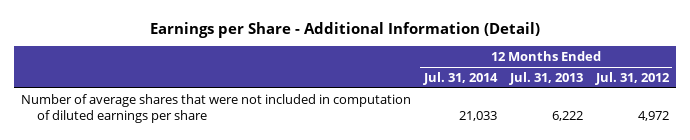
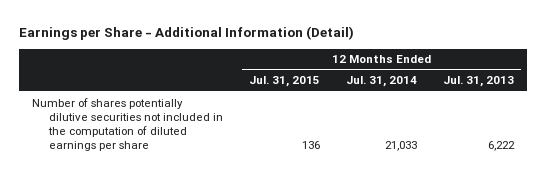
[594,71,670,85] Jul. 31, 2012 -> none
none -> [248,76,320,88] Jul. 31, 2015
[20,93,411,123] Number of average shares that were not included in computation of diluted earnings per share -> [32,97,223,151] Number of shares potentially dilutive securities not included in the computation of diluted earnings per share

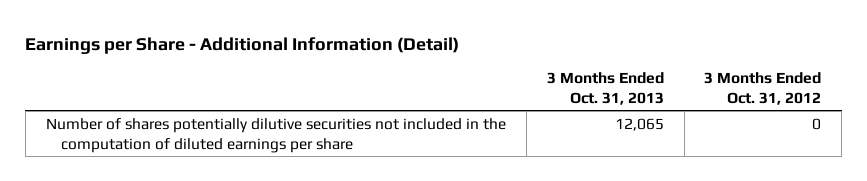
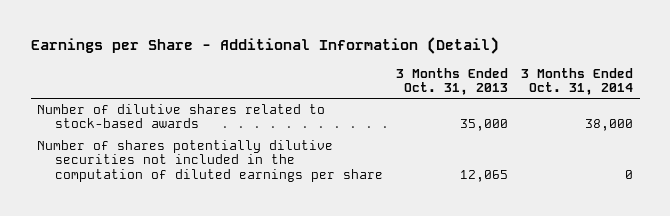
[704,71,822,105] 3 Months Ended Oct. 31, 2012 -> none
none -> [520,67,633,96] 3 Months Ended Oct. 31, 2014
none -> [37,103,326,129] Number of dilutive shares related to stock-based awards

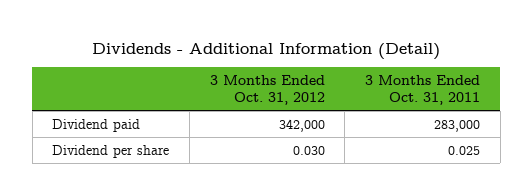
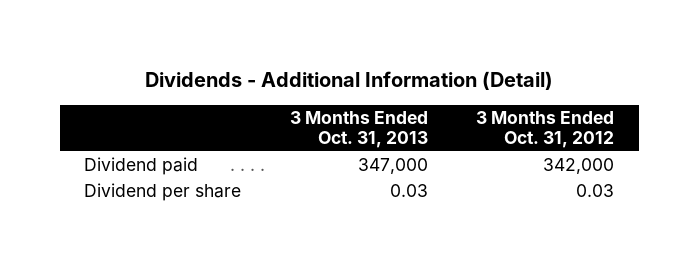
[365,75,481,105] 3 Months Ended Oct. 31, 2011 -> none
none -> [289,111,428,149] 3 Months Ended Oct. 31, 2013
[292,145,325,155] 0.030 -> [576,184,615,198] 0.03

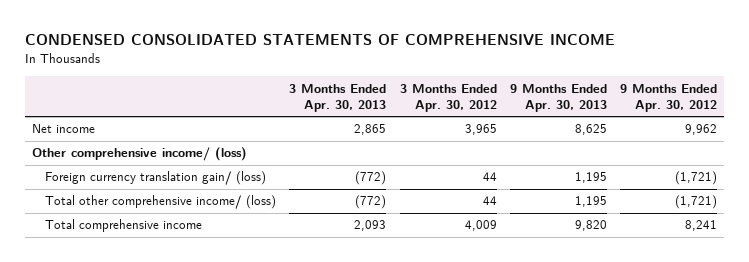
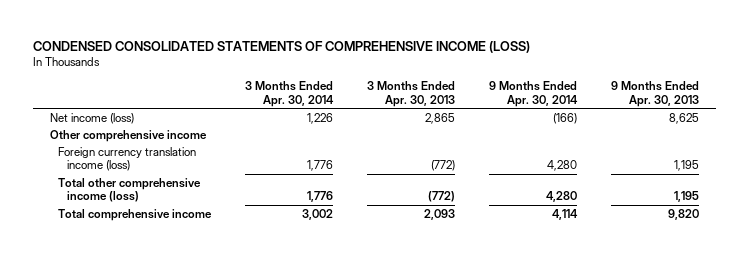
[24,34,615,47] CONDENSED CONSOLIDATED STATEMENTS OF COMPREHENSIVE INCOME -> [32,40,530,53] CONDENSED CONSOLIDATED STATEMENTS OF COMPREHENSIVE INCOME (LOSS)
[399,83,497,112] 3 Months Ended Apr. 30, 2012 -> none
[620,83,718,112] 9 Months Ended Apr. 30, 2012 -> none
none -> [245,81,335,107] 3 Months Ended Apr. 30, 2014
none -> [489,81,579,107] 9 Months Ended Apr. 30, 2014
[31,124,95,134] Net income -> [49,112,134,124] Net income (loss)
[31,147,247,162] Other comprehensive income/ (loss) -> [49,129,207,142] Other comprehensive income
[44,171,266,186] Foreign currency translation gain/ (loss) -> [58,146,197,172] Foreign currency translation income (loss)
[44,195,276,210] Total other comprehensive income/ (loss) -> [58,177,202,203] Total other comprehensive income (loss)

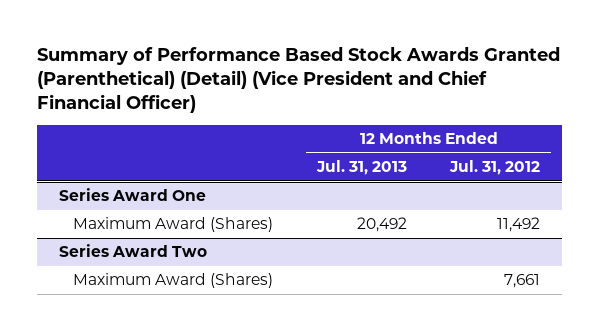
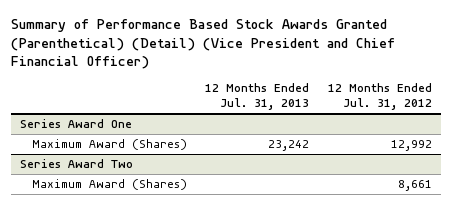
[356,217,407,233] 20,492 -> [268,140,310,152] 23,242
[497,217,541,233] 11,492 -> [390,140,432,152] 12,992
[504,274,541,289] 7,661 -> [397,180,432,192] 8,661

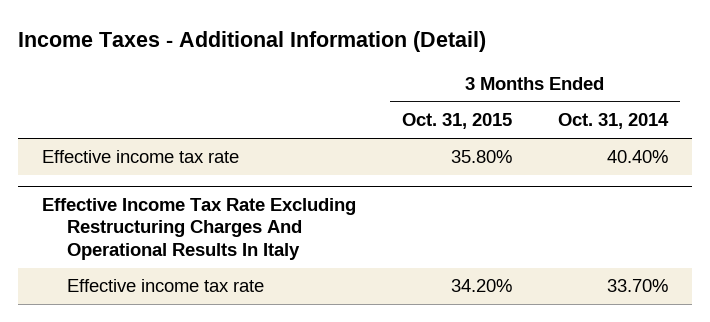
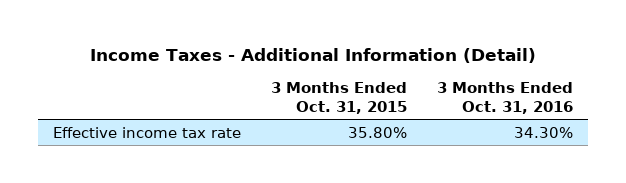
[558,113,670,130] Oct. 31, 2014 -> none
none -> [437,82,574,114] 3 Months Ended Oct. 31, 2016
[41,197,356,261] Effective Income Tax Rate Excluding Restructuring Charges And Operational Results In Italy -> none
[66,279,264,293] Effective income tax rate -> none

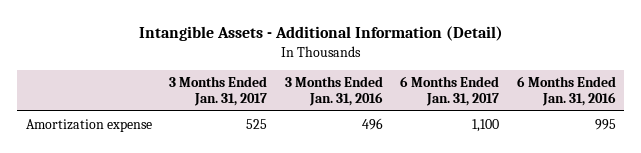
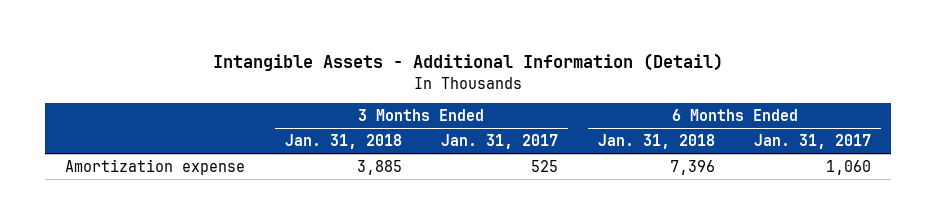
[284,75,383,107] 3 Months Ended Jan. 31, 2016 -> none
[516,75,616,107] 6 Months Ended Jan. 31, 2016 -> none
none -> [284,134,402,150] Jan. 31, 2018
none -> [597,134,715,150] Jan. 31, 2018
[472,118,500,132] 1,100 -> [826,159,872,175] 1,060

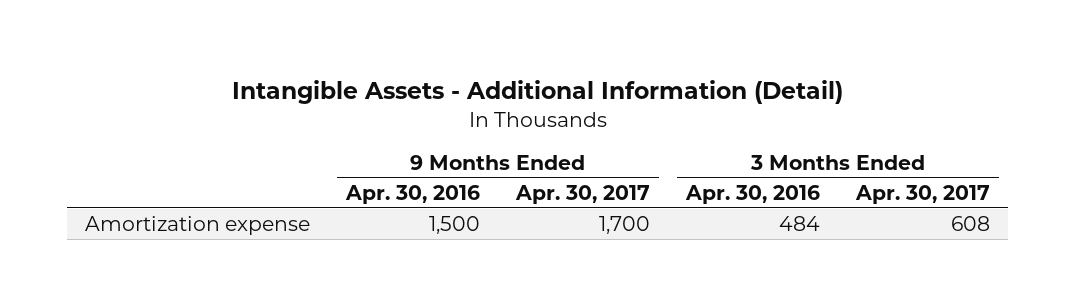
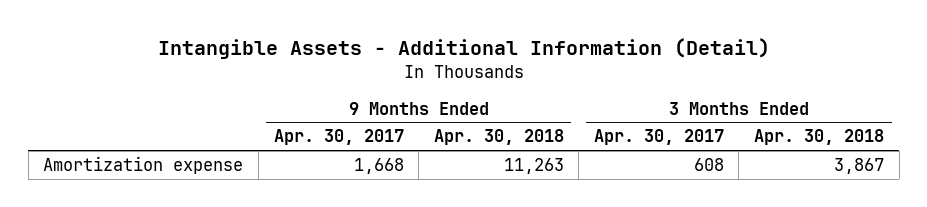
[345,185,481,205] Apr. 30, 2016 -> none
[684,185,820,205] Apr. 30, 2016 -> none
none -> [433,129,564,146] Apr. 30, 2018
none -> [754,129,885,146] Apr. 30, 2018
[599,216,651,235] 1,700 -> [353,158,404,175] 1,668

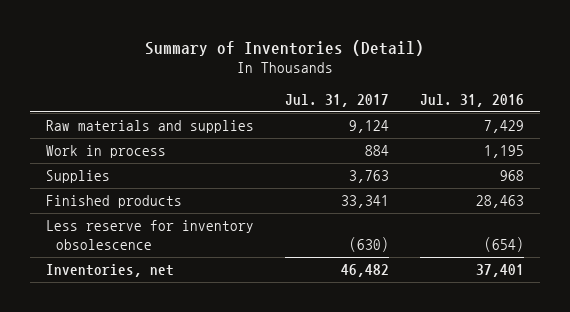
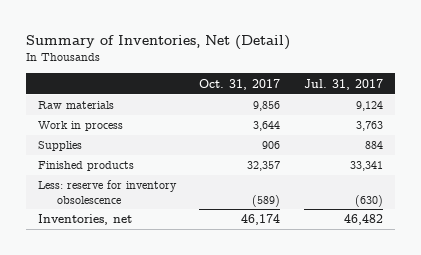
[144,39,424,56] Summary of Inventories (Detail) -> [26,34,291,50] Summary of Inventories, Net (Detail)
[419,93,524,107] Jul. 31, 2016 -> none
none -> [199,78,281,90] Oct. 31, 2017
[45,120,254,134] Raw materials and supplies -> [37,101,114,110] Raw materials
[364,145,389,157] 884 -> [355,121,383,132] 3,763
[348,170,389,184] 3,763 -> [364,141,383,150] 884
[45,220,254,250] Less reserve for inventory obsolescence -> [37,180,177,204] Less: reserve for inventory obsolescence

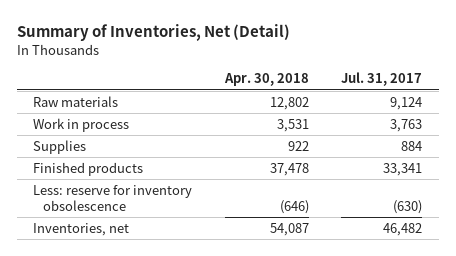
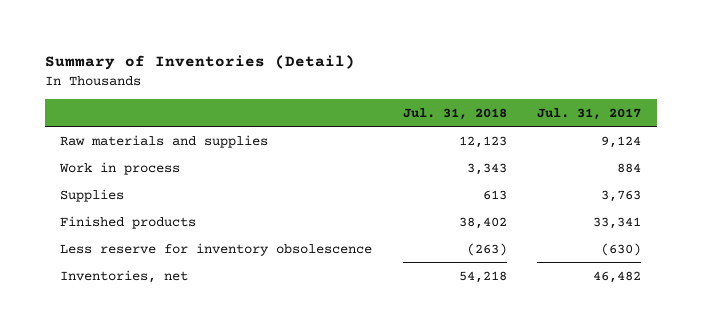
[17,24,291,42] Summary of Inventories, Net (Detail) -> [44,55,355,71] Summary of Inventories (Detail)
[223,73,309,87] Apr. 30, 2018 -> none
none -> [402,107,507,120] Jul. 31, 2018
[33,95,119,107] Raw materials -> [59,134,268,148] Raw materials and supplies
[390,118,423,132] 3,763 -> [617,162,642,173] 884
[401,140,423,151] 884 -> [601,189,642,202] 3,763
[33,184,193,212] Less: reserve for inventory obsolescence -> [59,242,372,256] Less reserve for inventory obsolescence

